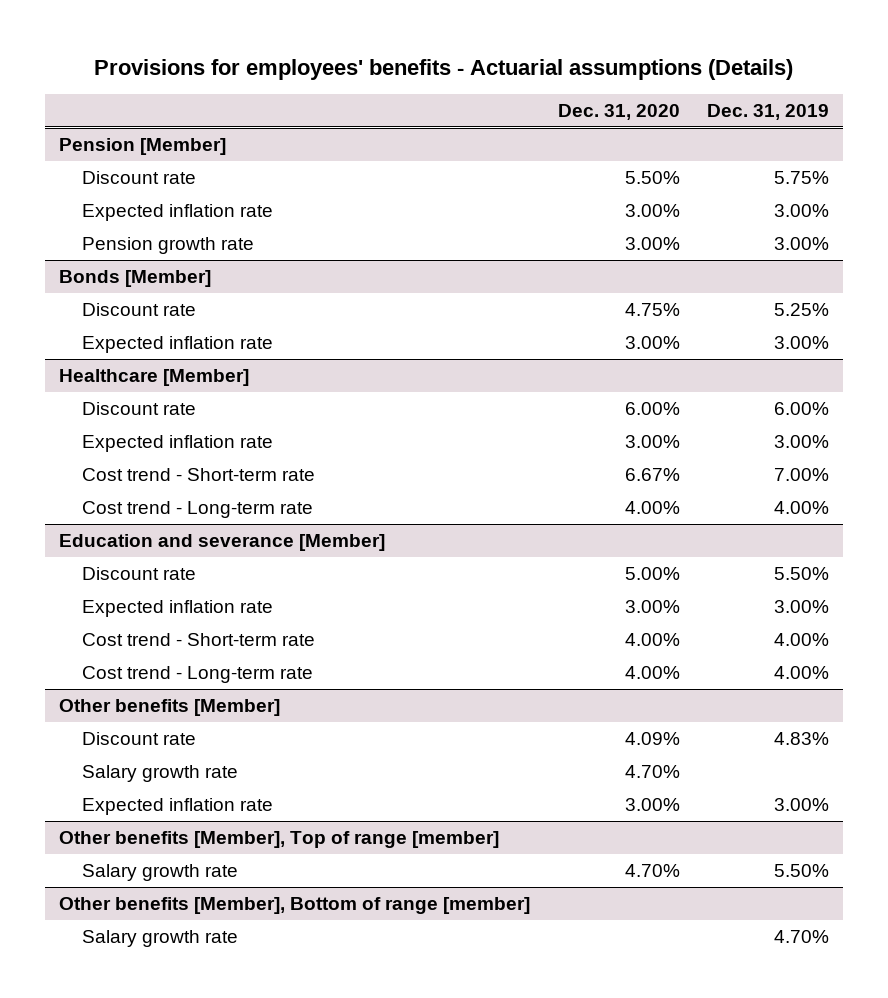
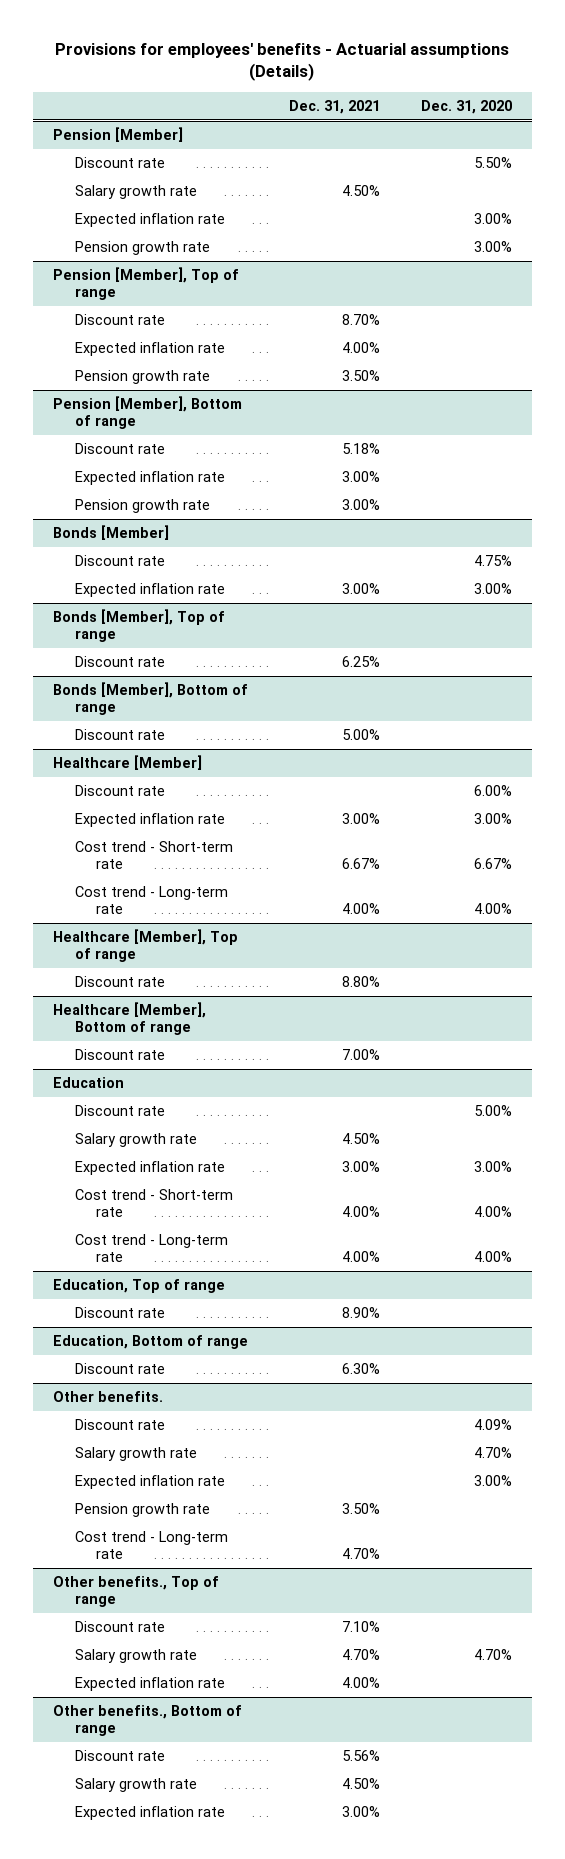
[706,103,829,120] Dec. 31, 2019 -> none
none -> [288,99,380,114] Dec. 31, 2021
none -> [74,185,197,200] Salary growth rate
none -> [53,267,240,301] Pension [Member], Top of range
none -> [74,314,165,326] Discount rate
none -> [74,342,225,357] Expected inflation rate
none -> [74,370,210,385] Pension growth rate
none -> [53,396,243,430] Pension [Member], Bottom of range
none -> [74,443,165,455] Discount rate
none -> [74,471,225,486] Expected inflation rate
none -> [74,499,210,514] Pension growth rate
none -> [53,609,226,643] Bonds [Member], Top of range
none -> [74,656,165,668] Discount rate
none -> [53,682,249,716] Bonds [Member], Bottom of range
none -> [74,729,165,741] Discount rate
none -> [53,929,239,963] Healthcare [Member], Top of range
none -> [74,976,165,988] Discount rate
none -> [53,1002,207,1036] Healthcare [Member], Bottom of range
none -> [74,1049,165,1061] Discount rate
[59,533,386,551] Education and severance [Member] -> [53,1077,125,1089] Education
none -> [74,1133,197,1148] Salary growth rate
none -> [53,1279,226,1294] Education, Top of range
none -> [74,1307,165,1319] Discount rate
none -> [53,1335,249,1350] Education, Bottom of range
none -> [74,1363,165,1375] Discount rate
[59,698,281,716] Other benefits [Member] -> [53,1391,164,1403] Other benefits.
none -> [74,1503,210,1518] Pension growth rate
none -> [74,1531,228,1560] Cost trend - Long-term rate
[59,830,500,848] Other benefits [Member], Top of range [member] -> [53,1576,220,1608] Other benefits., Top of range
none -> [74,1621,165,1633] Discount rate
none -> [74,1677,225,1692] Expected inflation rate
[59,896,531,914] Other benefits [Member], Bottom of range [member] -> [53,1705,243,1737] Other benefits., Bottom of range
none -> [74,1750,165,1762] Discount rate
none -> [74,1806,225,1821] Expected inflation rate

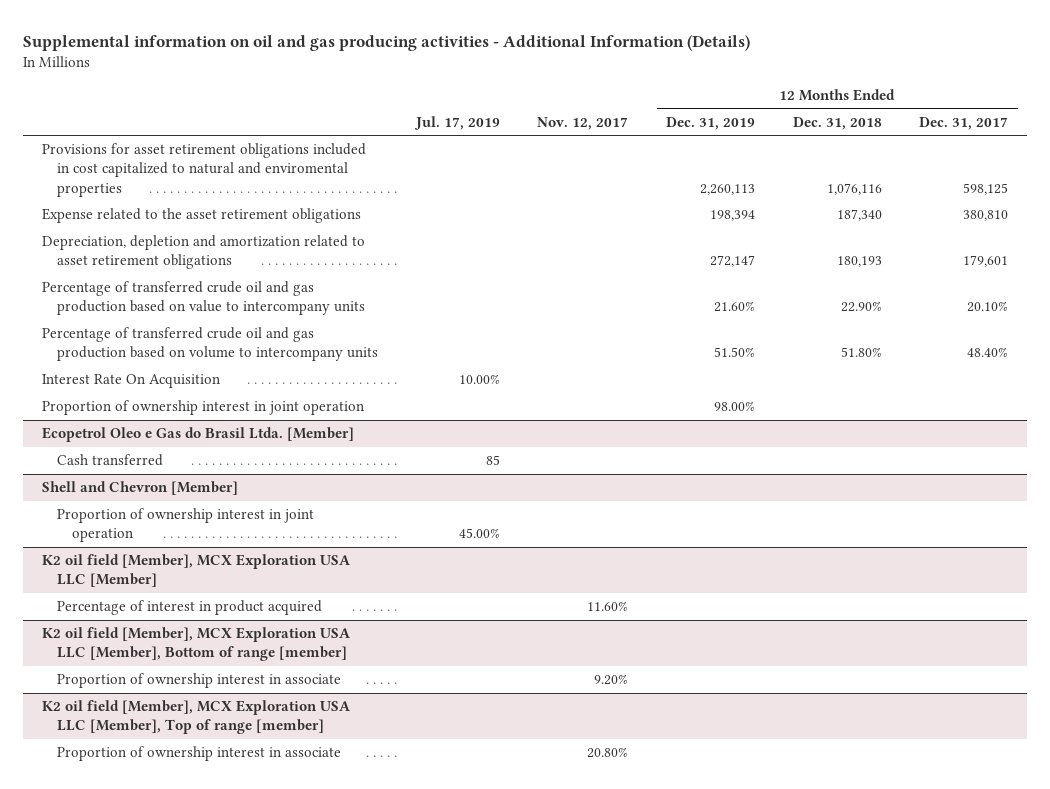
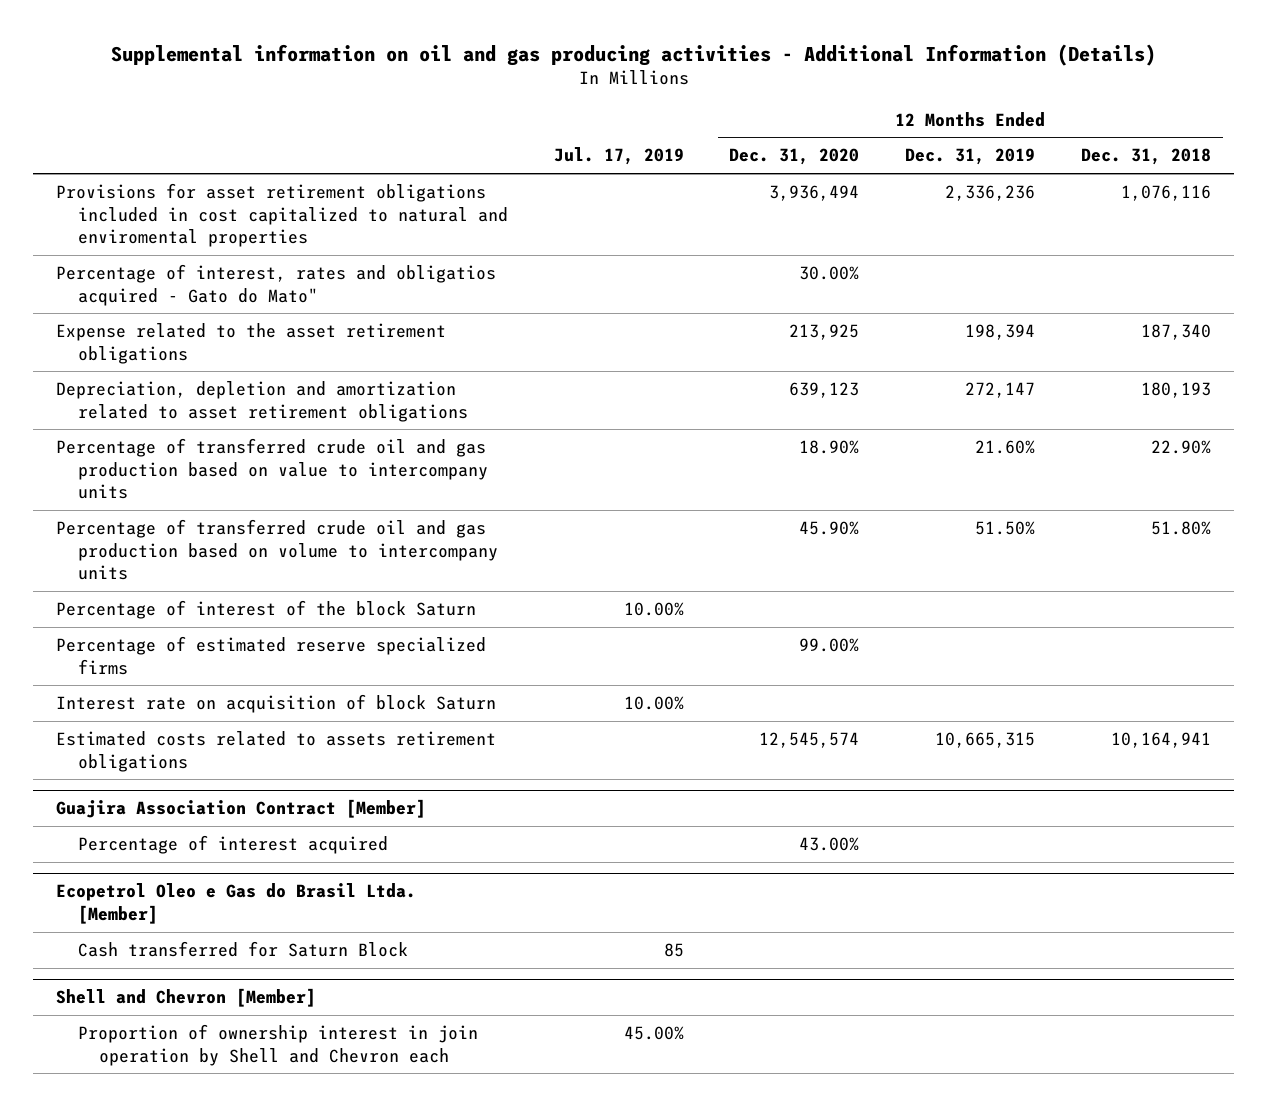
[537,116,629,130] Nov. 12, 2017 -> none
[919,116,1009,130] Dec. 31, 2017 -> none
none -> [729,148,860,166] Dec. 31, 2020
[700,183,756,195] 2,260,113 -> [945,184,1036,201] 2,336,236
none -> [56,263,497,306] Percentage of interest, rates and obligatios acquired - Gato do Mato"
[42,400,365,416] Proportion of ownership interest in joint operation -> none
none -> [56,599,477,619] Percentage of interest of the block Saturn
none -> [56,635,487,675] Percentage of estimated reserve specialized firms
[42,374,221,389] Interest Rate On Acquisition -> [56,693,497,713] Interest rate on acquisition of block Saturn
none -> [56,730,497,772] Estimated costs related to assets retirement obligations
none -> [56,799,427,819] Guajira Association Contract [Member]
none -> [77,834,388,854] Percentage of interest acquired
[57,454,164,467] Cash transferred -> [77,940,408,957] Cash transferred for Saturn Block
[42,554,352,588] K2 oil field [Member], MCX Exploration USA LLC [Member] -> none
[57,600,323,616] Percentage of interest in product acquired -> none
[42,627,352,662] K2 oil field [Member], MCX Exploration USA LLC [Member], Bottom of range [member] -> none
[57,673,342,689] Proportion of ownership interest in associate -> none
[42,700,352,735] K2 oil field [Member], MCX Exploration USA LLC [Member], Top of range [member] -> none
[57,746,342,762] Proportion of ownership interest in associate -> none
[57,508,315,543] Proportion of ownership interest in joint operation -> [77,1023,478,1066] Proportion of ownership interest in join operation by Shell and Chevron each

